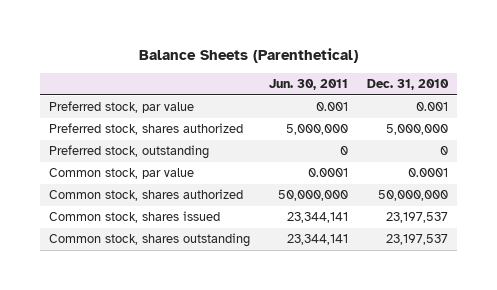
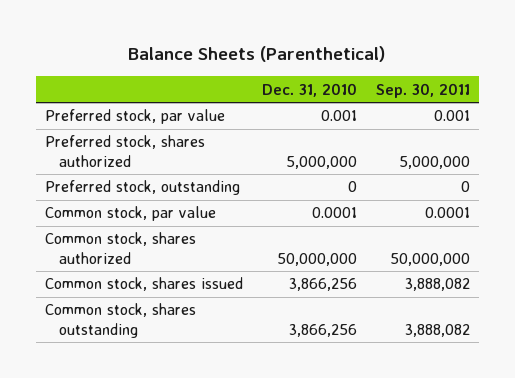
[269,79,349,91] Jun. 30, 2011 -> none
none -> [375,82,470,98] Sep. 30, 2011
[385,212,448,224] 23,197,537 -> [288,278,357,292] 3,866,256
[385,234,448,246] 23,197,537 -> [288,324,357,338] 3,866,256

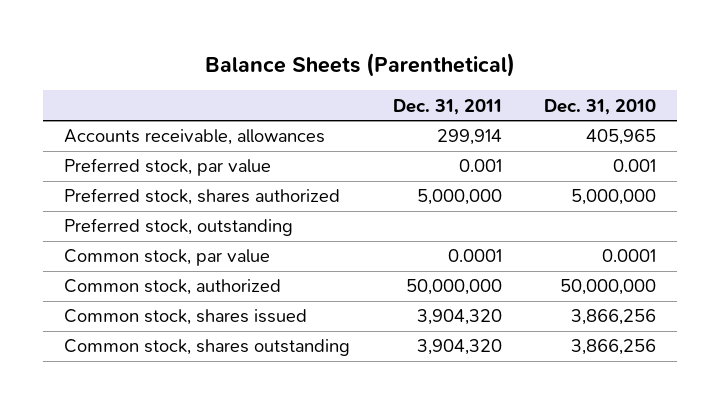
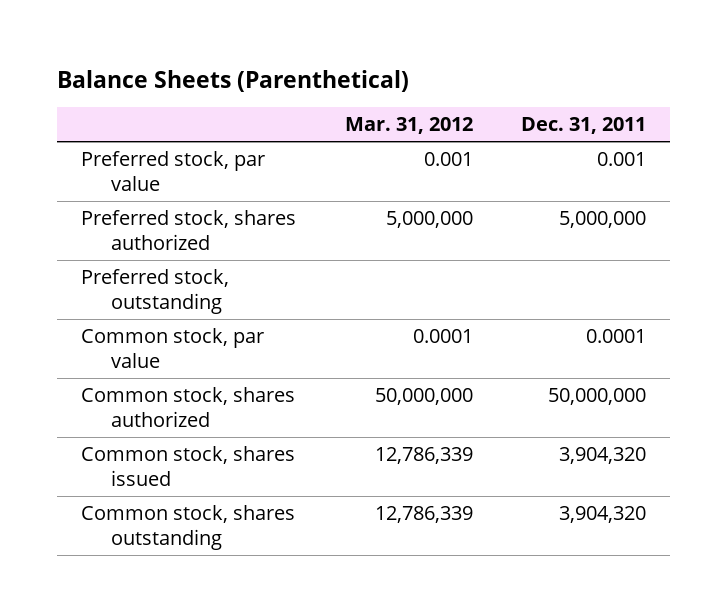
[544,98,657,115] Dec. 31, 2010 -> none
none -> [344,117,473,135] Mar. 31, 2012
[64,129,326,146] Accounts receivable, allowances -> none
[64,279,282,296] Common stock, authorized -> [81,386,296,428] Common stock, shares authorized

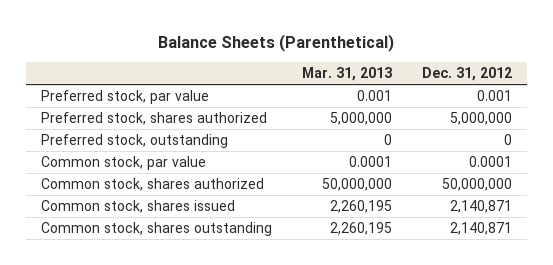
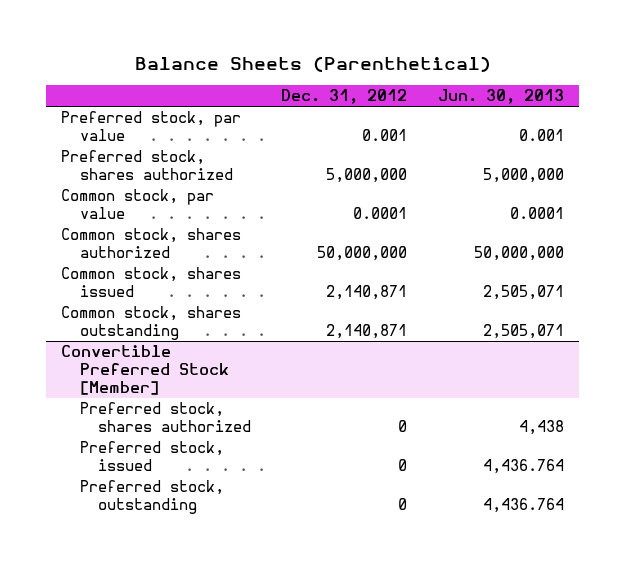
[301,66,392,81] Mar. 31, 2013 -> none
none -> [437,89,564,105] Jun. 30, 2013
[41,134,229,149] Preferred stock, outstanding -> none
none -> [61,345,229,395] Convertible Preferred Stock [Member]
none -> [79,402,251,433] Preferred stock, shares authorized
none -> [79,441,224,472] Preferred stock, issued
none -> [79,480,224,515] Preferred stock, outstanding

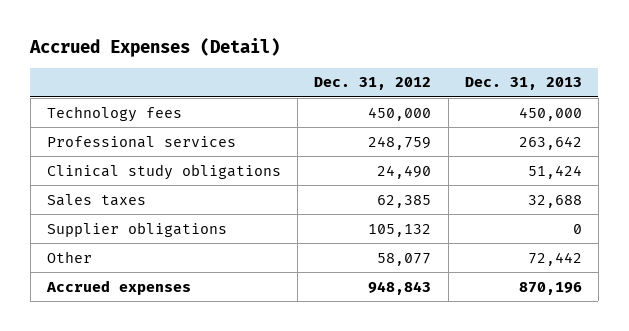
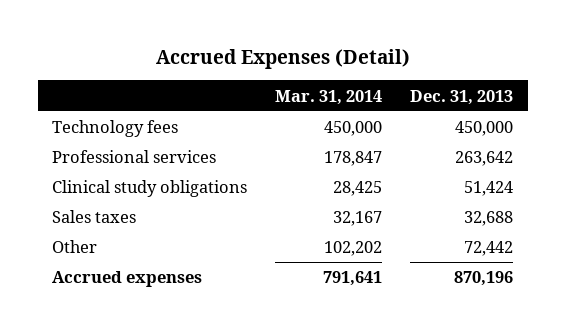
[314,77,432,91] Dec. 31, 2012 -> none
none -> [275,89,383,105] Mar. 31, 2014
[46,221,227,237] Supplier obligations -> none

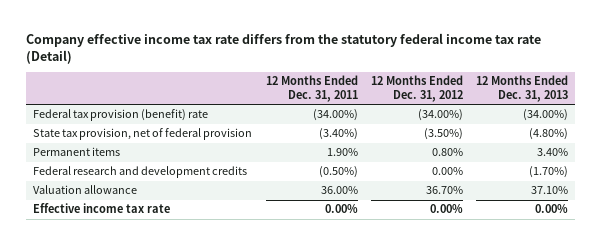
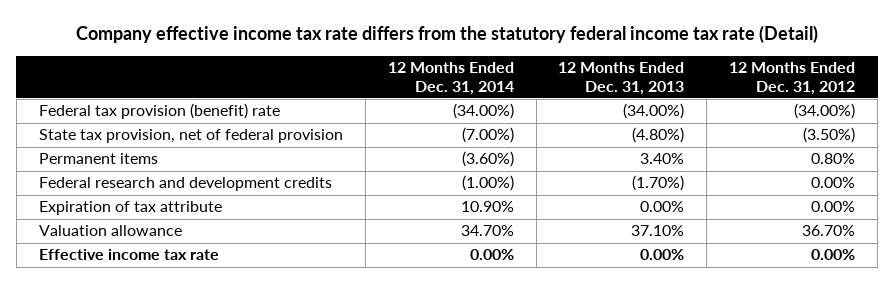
[265,74,358,102] 12 Months Ended Dec. 31, 2011 -> none
none -> [387,62,514,95] 12 Months Ended Dec. 31, 2014
none -> [38,201,222,216] Expiration of tax attribute

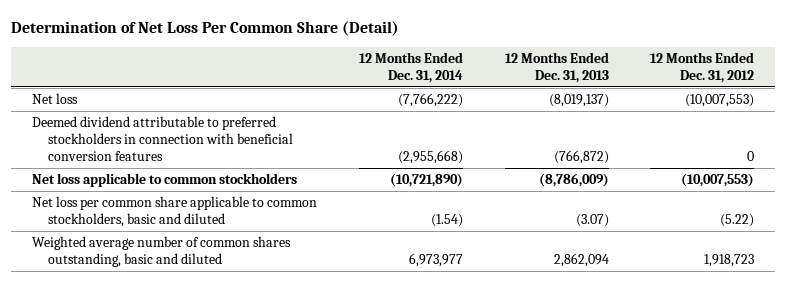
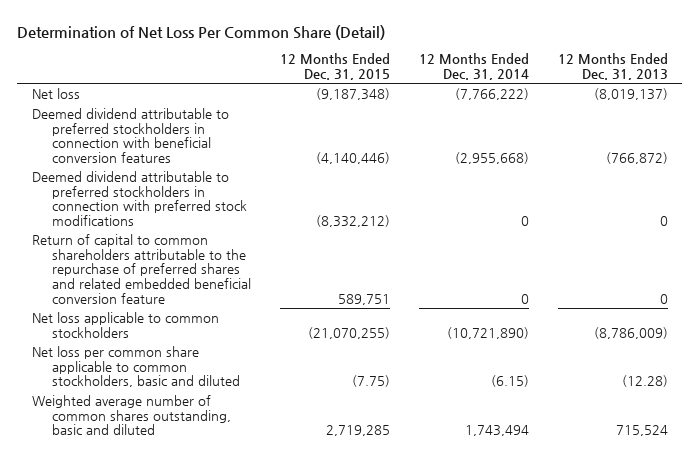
[650,52,755,83] 12 Months Ended Dec. 31, 2012 -> none
none -> [279,53,390,80] 12 Months Ended Dec. 31, 2015
none -> [31,171,247,227] Deemed dividend attributable to preferred stockholders in connection with preferred stock modifications
none -> [31,234,251,304] Return of capital to common shareholders attributable to the repurchase of preferred shares and related embedded beneficial conversion feature
[430,214,463,228] (1.54) -> [490,375,529,388] (6.15)
[575,214,609,228] (3.07) -> [621,375,668,388] (12.28)
[408,253,463,268] 6,973,977 -> [464,425,529,437] 1,743,494
[553,253,609,268] 2,862,094 -> [615,425,668,437] 715,524

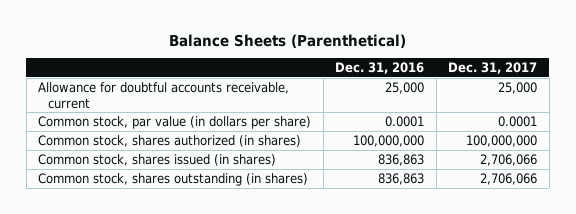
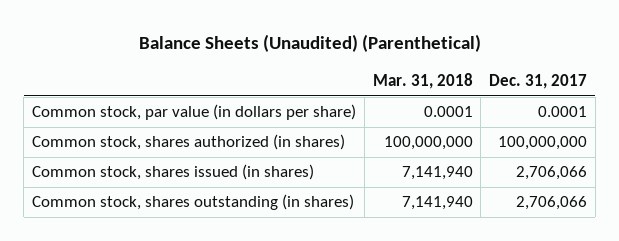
[168,33,406,48] Balance Sheets (Parenthetical) -> [138,34,481,53] Balance Sheets (Unaudited) (Parenthetical)
[335,61,425,74] Dec. 31, 2016 -> none
none -> [372,72,473,89] Mar. 31, 2018
[38,81,290,109] Allowance for doubtful accounts receivable, current -> none

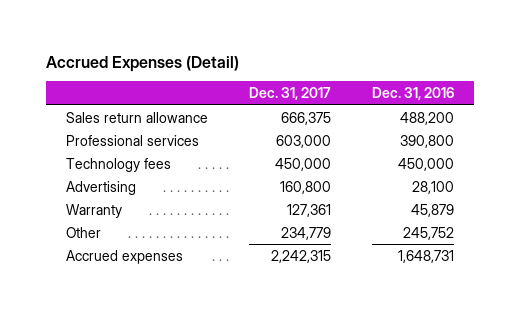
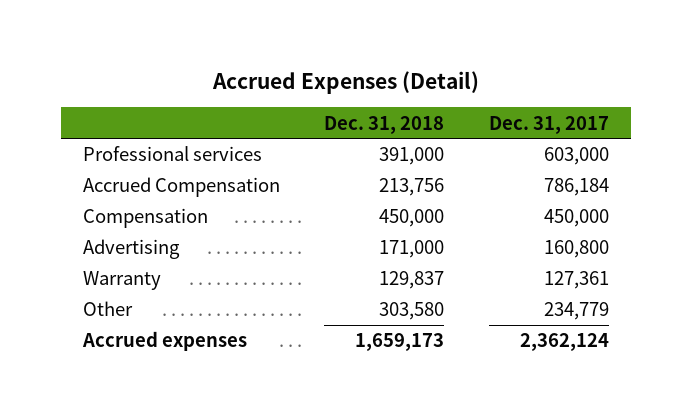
[371,87,454,101] Dec. 31, 2016 -> none
none -> [324,115,445,134] Dec. 31, 2018
[66,111,209,123] Sales return allowance -> none
none -> [82,177,280,198] Accrued Compensation
[66,157,172,172] Technology fees -> [82,208,208,229] Compensation
[271,249,332,263] 2,242,315 -> [519,333,609,352] 2,362,124

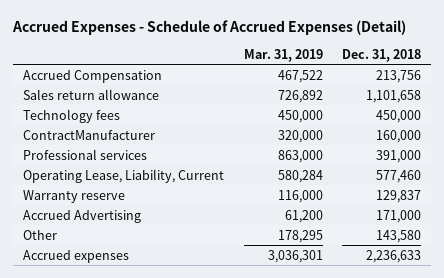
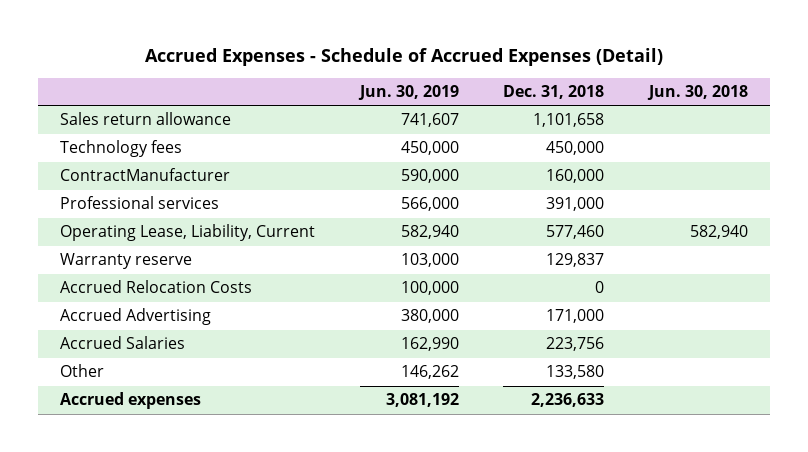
[243,48,323,62] Mar. 31, 2019 -> none
none -> [357,84,459,100] Jun. 30, 2019
none -> [646,84,748,100] Jun. 30, 2018
[22,69,162,83] Accrued Compensation -> none
none -> [60,280,253,294] Accrued Relocation Costs
none -> [60,336,186,350] Accrued Salaries
[376,229,422,243] 143,580 -> [546,365,605,380] 133,580

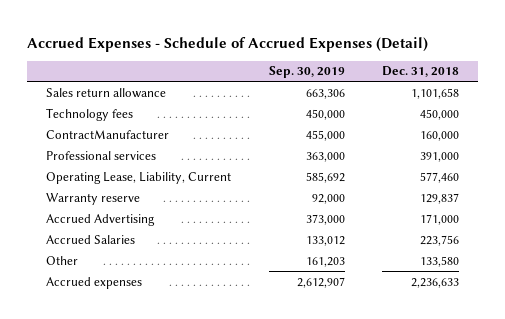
[357,84,459,100] Jun. 30, 2019 -> none
[646,84,748,100] Jun. 30, 2018 -> none
none -> [268,66,345,79] Sep. 30, 2019
[60,280,253,294] Accrued Relocation Costs -> none

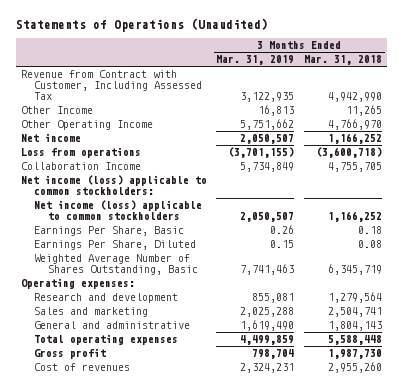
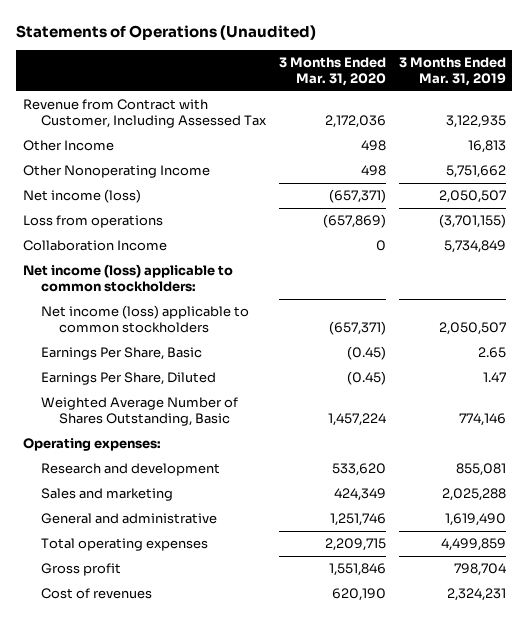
[304,55,383,66] Mar. 31, 2018 -> none
none -> [278,56,386,86] 3 Months Ended Mar. 31, 2020
[20,120,153,131] Other Operating Income -> [22,165,210,179] Other Nonoperating Income
[20,133,81,143] Net income -> [22,189,141,204] Net income (loss)
[270,225,295,235] 0.26 -> [477,347,506,359] 2.65
[270,240,295,249] 0.15 -> [482,372,506,383] 1.47
[240,264,295,276] 7,741,463 -> [458,413,506,427] 774,146

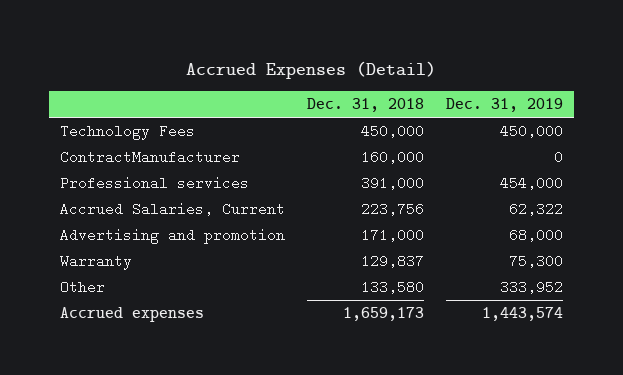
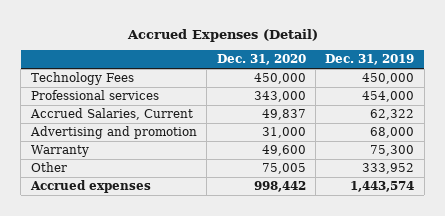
[306,98,424,113] Dec. 31, 2018 -> none
none -> [216,54,306,66] Dec. 31, 2020
[59,149,240,164] ContractManufacturer -> none

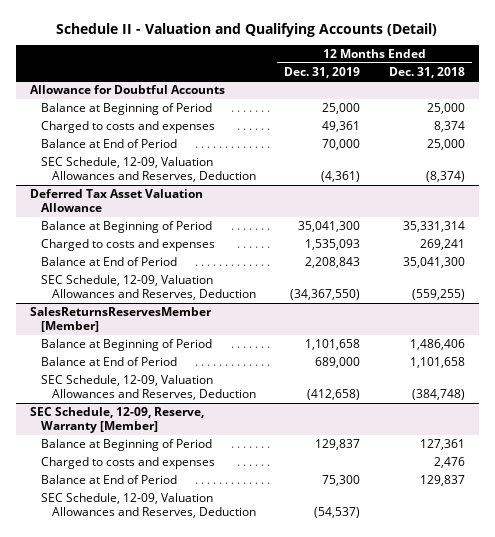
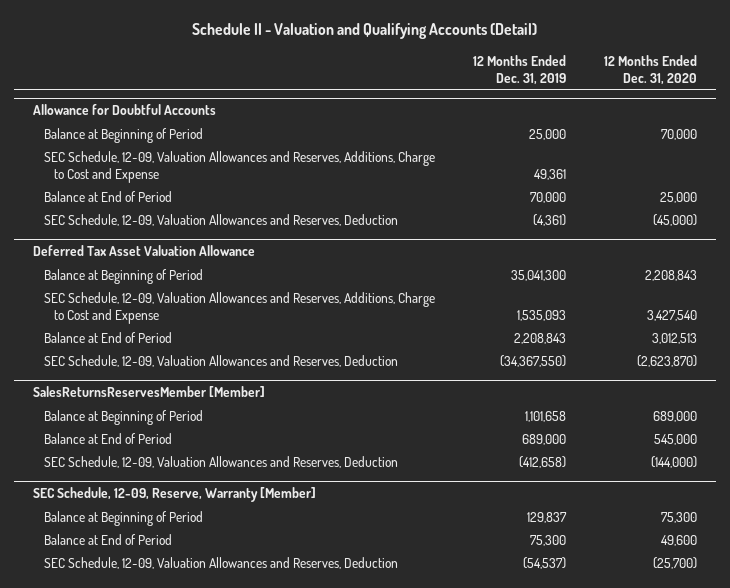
[388,66,465,78] Dec. 31, 2018 -> none
none -> [603,54,697,85] 12 Months Ended Dec. 31, 2020
[40,120,215,133] Charged to costs and expenses -> [43,150,435,183] SEC Schedule, 12-09, Valuation Allowances and Reserves, Additions, Charge to Cost and Expense
[40,238,215,251] Charged to costs and expenses -> [43,291,435,324] SEC Schedule, 12-09, Valuation Allowances and Reserves, Additions, Charge to Cost and Expense
[40,456,215,469] Charged to costs and expenses -> none

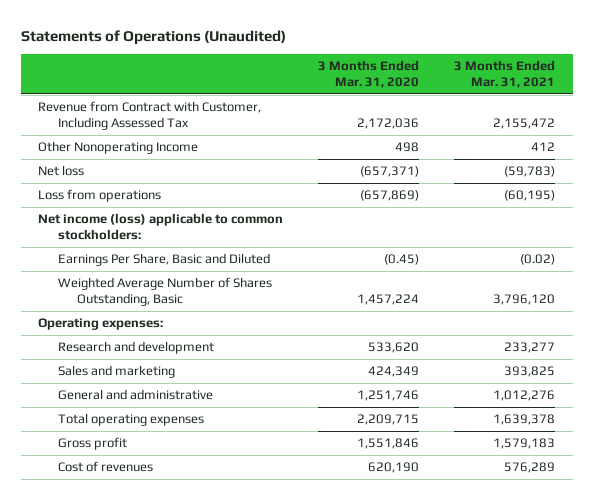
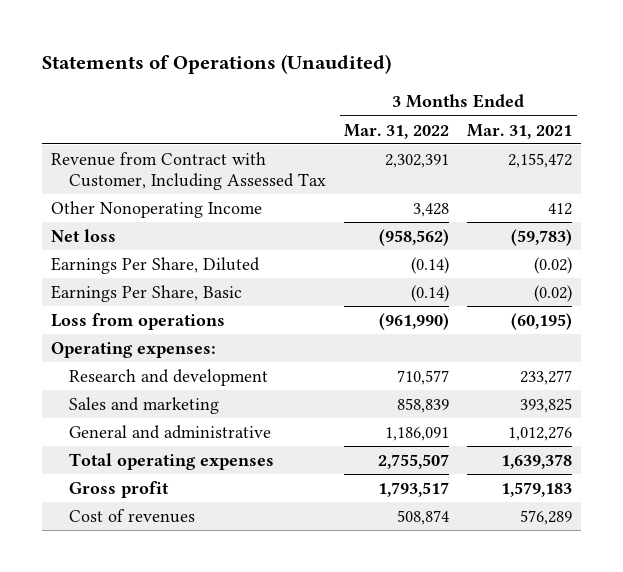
[318,60,420,89] 3 Months Ended Mar. 31, 2020 -> none
none -> [344,123,450,139] Mar. 31, 2022
none -> [50,256,260,274] Earnings Per Share, Diluted
none -> [50,284,242,302] Earnings Per Share, Basic
[38,213,284,241] Net income (loss) applicable to common stockholders: -> none
[57,253,270,267] Earnings Per Share, Basic and Diluted -> none
[57,277,272,307] Weighted Average Number of Shares Outstanding, Basic -> none

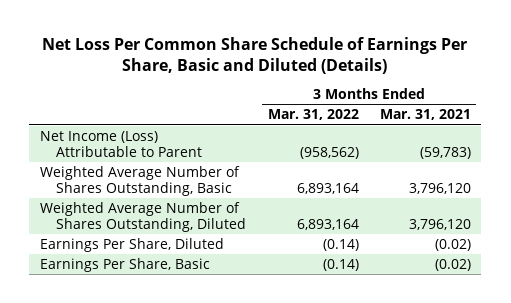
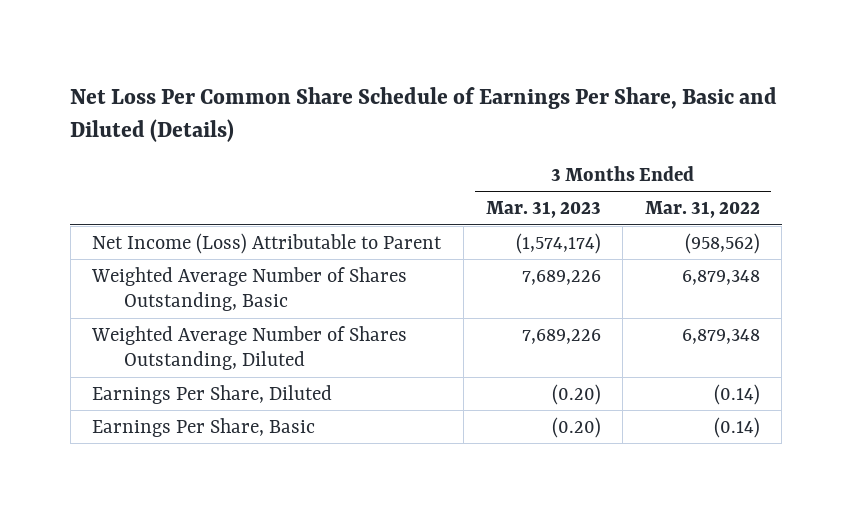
[379,109,471,121] Mar. 31, 2021 -> none
none -> [485,201,601,219] Mar. 31, 2023
[296,182,359,194] 6,893,164 -> [681,269,760,285] 6,879,348
[296,218,359,230] 6,893,164 -> [681,328,760,344] 6,879,348

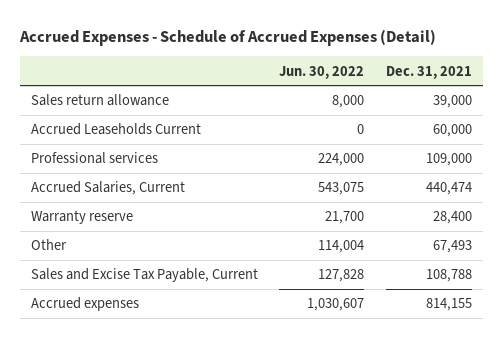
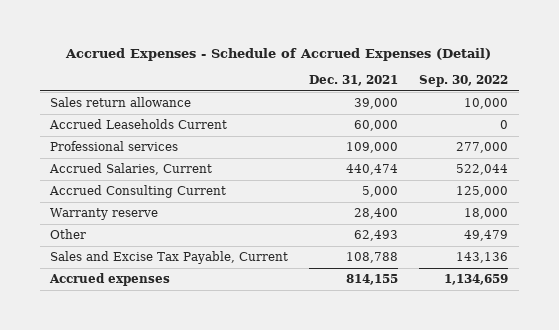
[279,65,365,79] Jun. 30, 2022 -> none
none -> [419,75,509,88] Sep. 30, 2022
none -> [49,185,227,199] Accrued Consulting Current
[433,240,473,254] 67,493 -> [354,230,399,242] 62,493

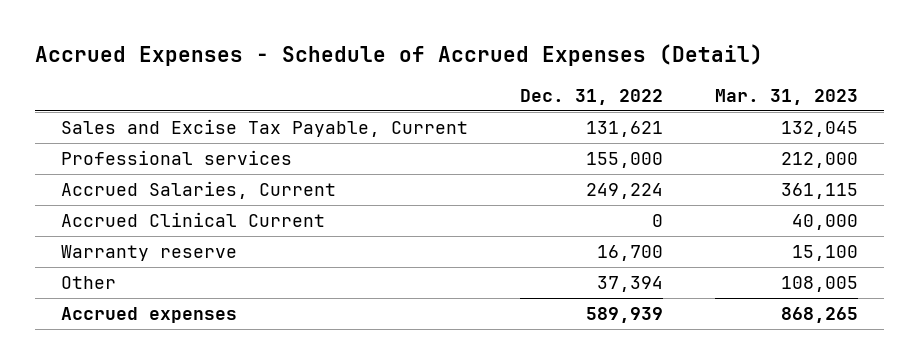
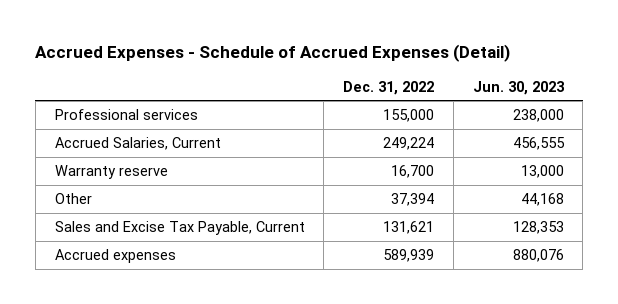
[714,88,858,105] Mar. 31, 2023 -> none
none -> [472,80,565,95] Jun. 30, 2023
[60,211,325,227] Accrued Clinical Current -> none
[60,118,468,137] Sales and Excise Tax Payable, Current -> [54,221,305,236] Sales and Excise Tax Payable, Current

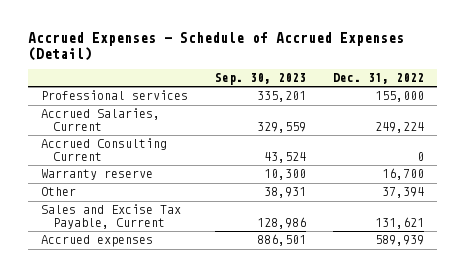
[472,80,565,95] Jun. 30, 2023 -> none
none -> [214,73,306,86] Sep. 30, 2023
none -> [40,138,167,161] Accrued Consulting Current

